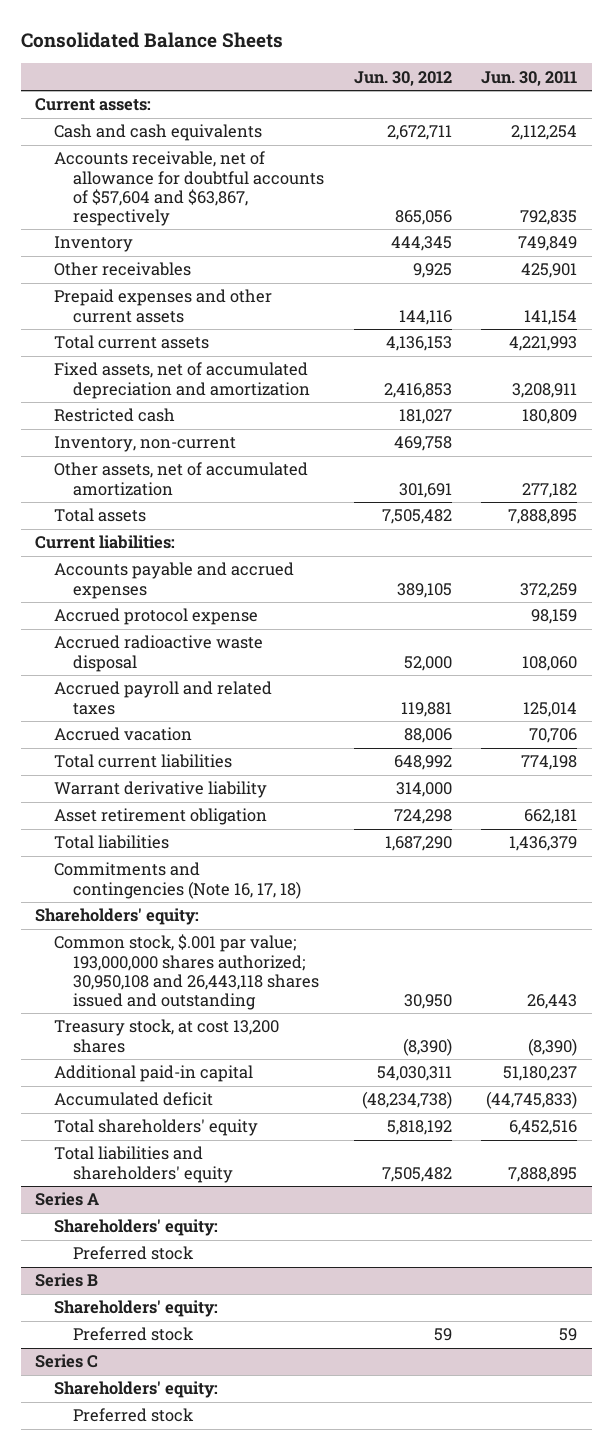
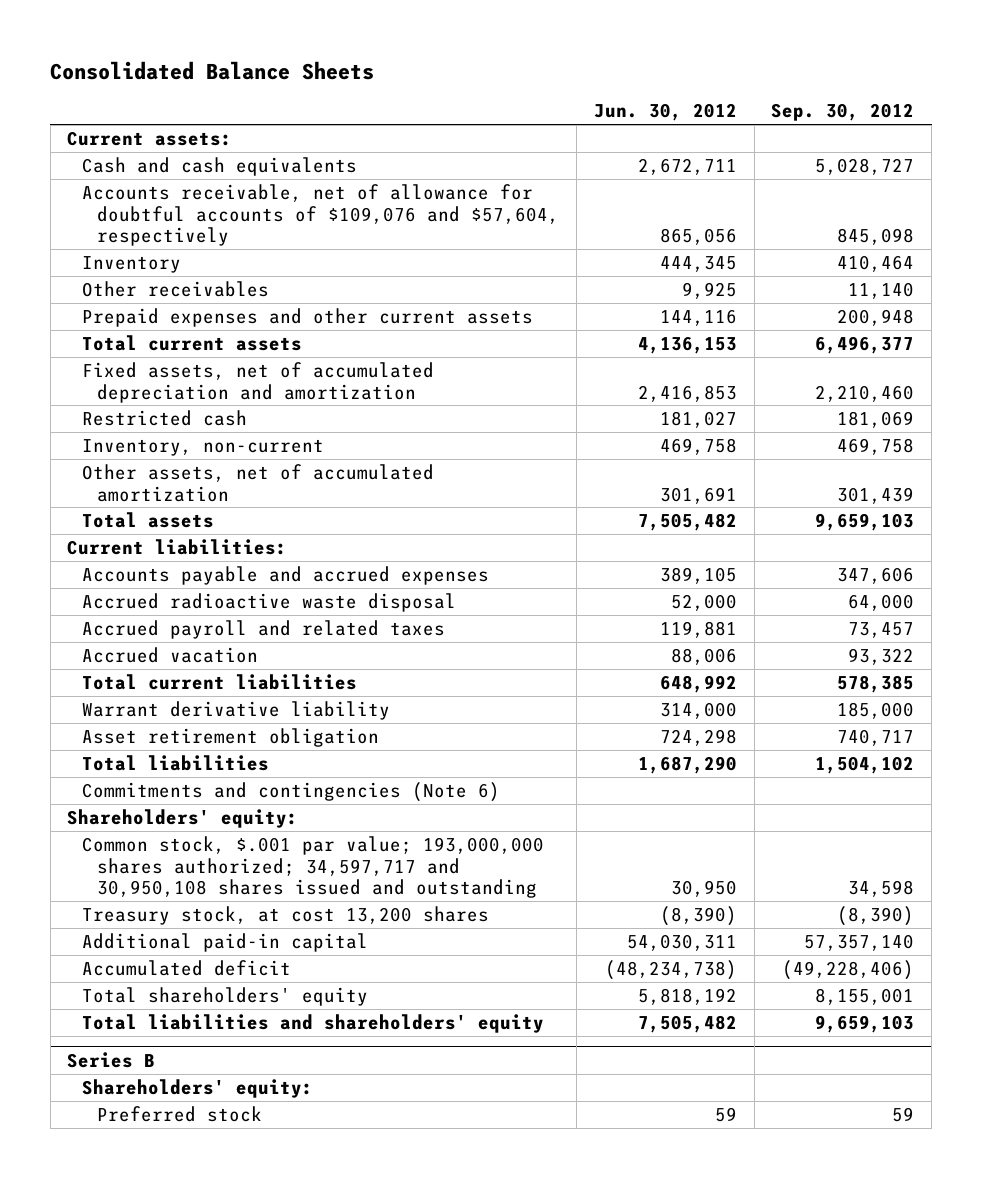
[481,70,578,86] Jun. 30, 2011 -> none
none -> [771,103,915,122] Sep. 30, 2012
[54,151,325,226] Accounts receivable, net of allowance for doubtful accounts of $57,604 and $63,867, respectively -> [82,183,560,247] Accounts receivable, net of allowance for doubtful accounts of $109,076 and $57,604, respectively
[54,608,259,626] Accrued protocol expense -> none
[54,862,302,899] Commitments and contingencies (Note 16, 17, 18) -> [82,781,501,802] Commitments and contingencies (Note 6)
[54,934,320,1010] Common stock, $.001 par value; 193,000,000 shares authorized; 30,950,108 and 26,443,118 shares issued and outstanding -> [82,835,545,899] Common stock, $.001 par value; 193,000,000 shares authorized; 34,597,717 and 30,950,108 shares issued and outstanding
[35,1192,100,1207] Series A -> none
[54,1219,219,1237] Shareholders' equity: -> none
[73,1246,195,1261] Preferred stock -> none
[35,1354,99,1369] Series C -> none
[54,1381,219,1399] Shareholders' equity: -> none
[73,1408,195,1423] Preferred stock -> none

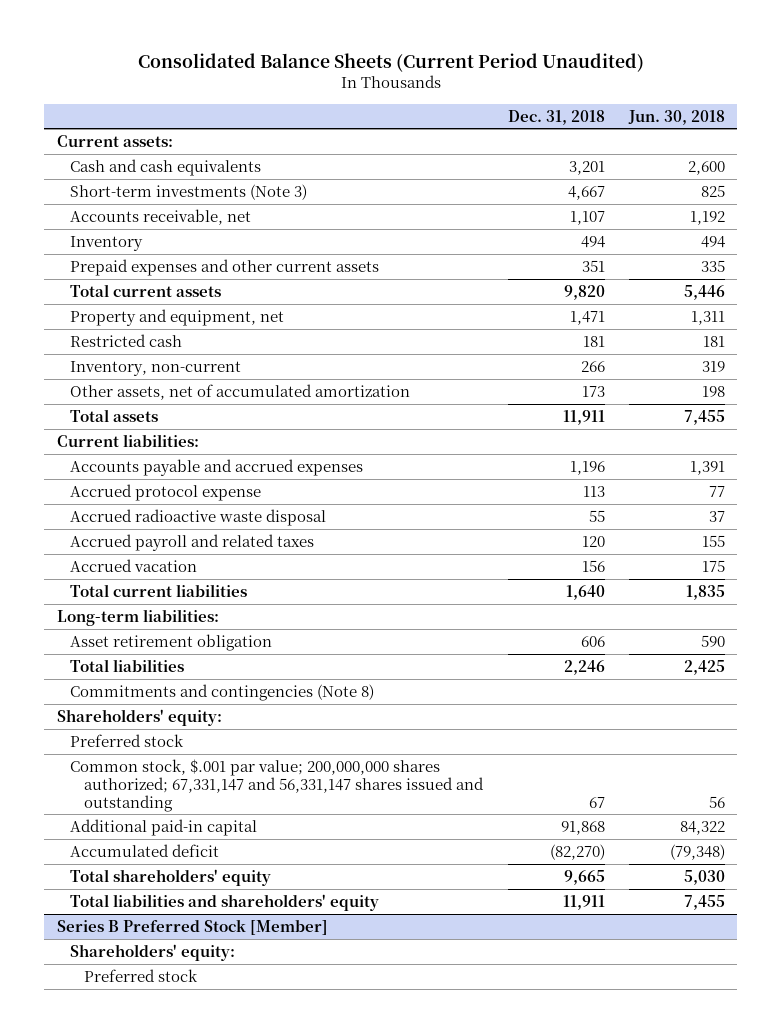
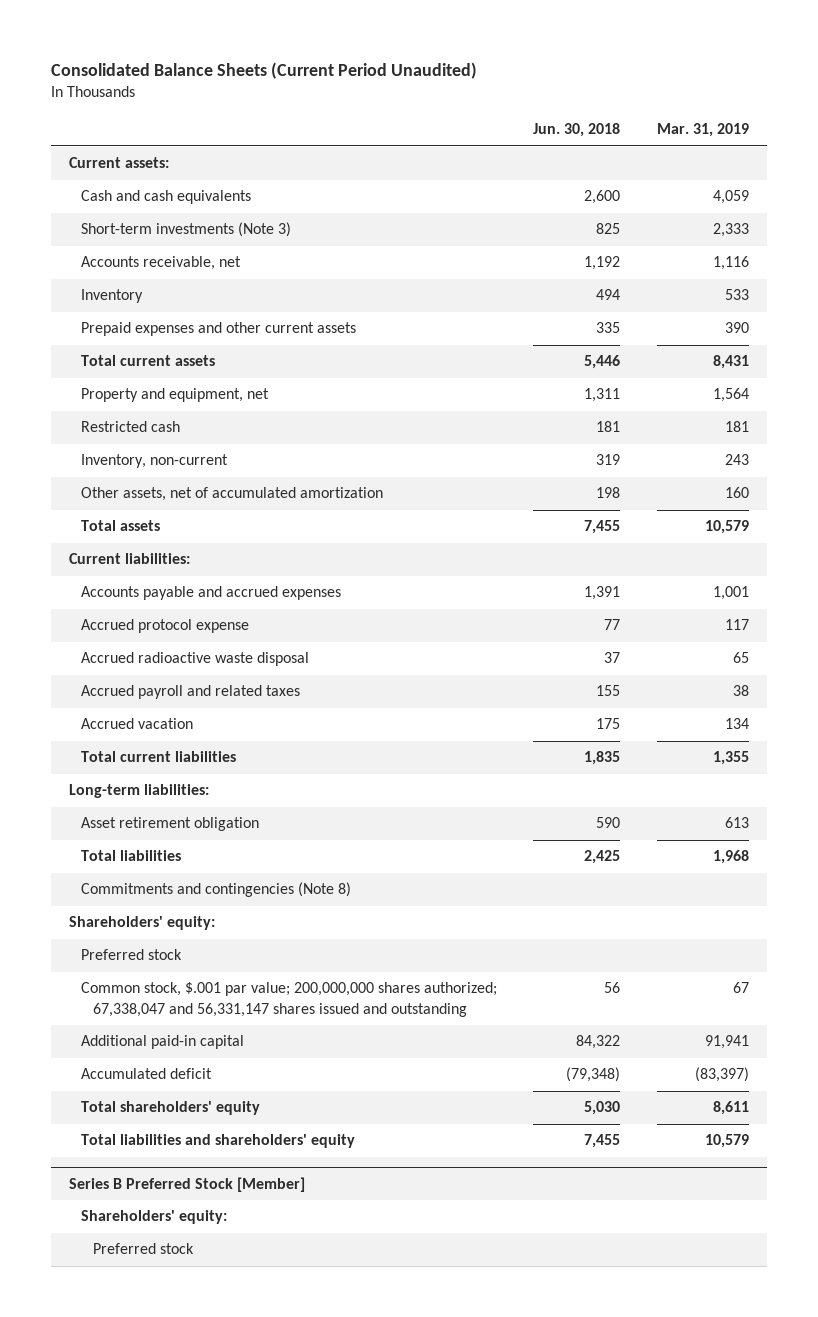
[507,109,605,125] Dec. 31, 2018 -> none
none -> [656,123,749,138] Mar. 31, 2019
[70,758,484,812] Common stock, $.001 par value; 200,000,000 shares authorized; 67,331,147 and 56,331,147 shares issued and outstanding -> [81,982,498,1017] Common stock, $.001 par value; 200,000,000 shares authorized; 67,338,047 and 56,331,147 shares issued and outstanding

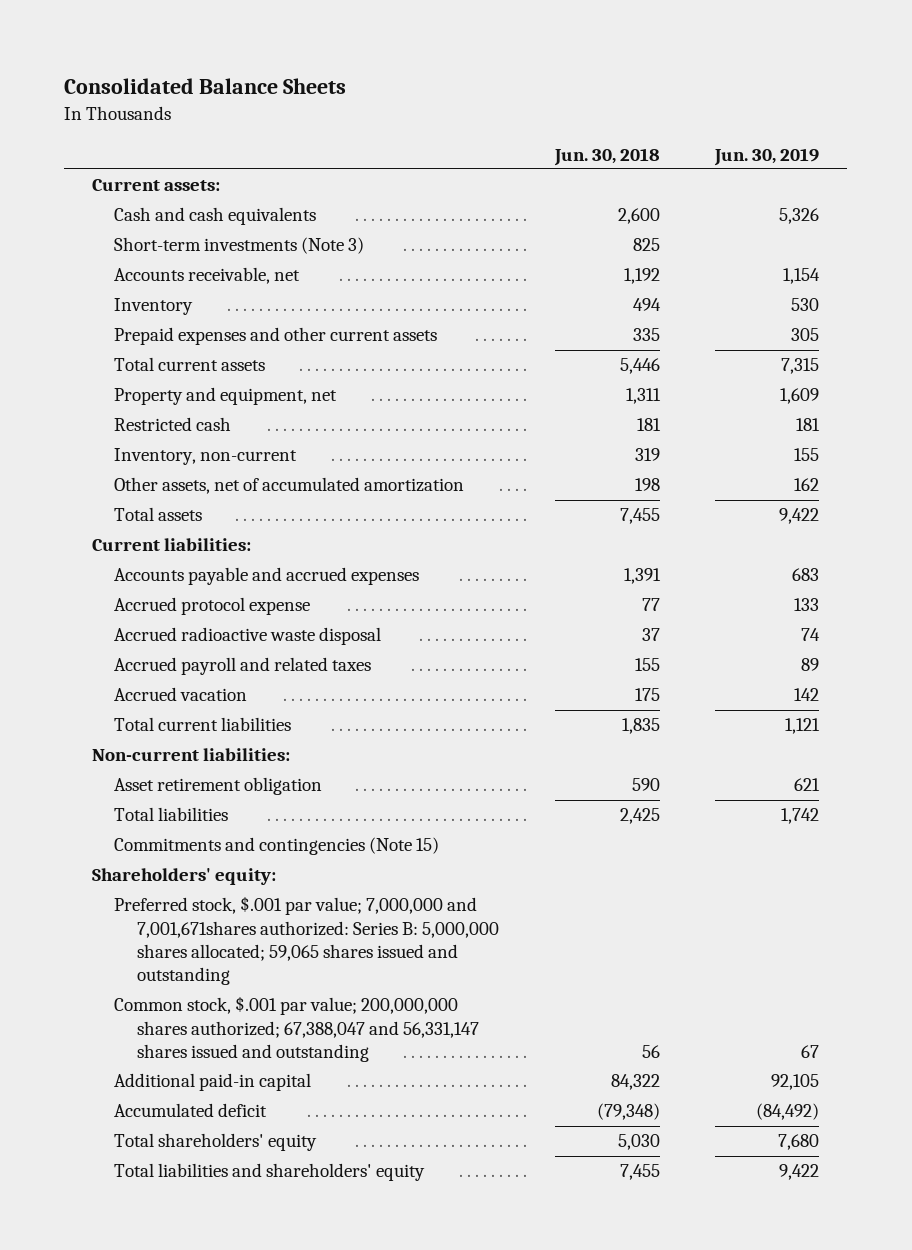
[51,61,478,79] Consolidated Balance Sheets (Current Period Unaudited) -> [64,78,347,95] Consolidated Balance Sheets
[656,123,749,138] Mar. 31, 2019 -> none
none -> [714,147,820,166] Jun. 30, 2019
[69,784,210,799] Long-term liabilities: -> [92,748,291,762] Non-current liabilities:
[81,882,352,898] Commitments and contingencies (Note 8) -> [114,837,440,856] Commitments and contingencies (Note 15)
[81,949,183,961] Preferred stock -> [114,896,499,986] Preferred stock, $.001 par value; 7,000,000 and 7,001,671shares authorized: Series B: 5,000,000 shares allocated; 59,065 shares issued and outstanding
[81,982,498,1017] Common stock, $.001 par value; 200,000,000 shares authorized; 67,338,047 and 56,331,147 shares issued and outstanding -> [114,996,479,1063] Common stock, $.001 par value; 200,000,000 shares authorized; 67,388,047 and 56,331,147 shares issued and outstanding
[69,1176,306,1192] Series B Preferred Stock [Member] -> none
[81,1210,228,1225] Shareholders' equity: -> none
[93,1243,195,1255] Preferred stock -> none

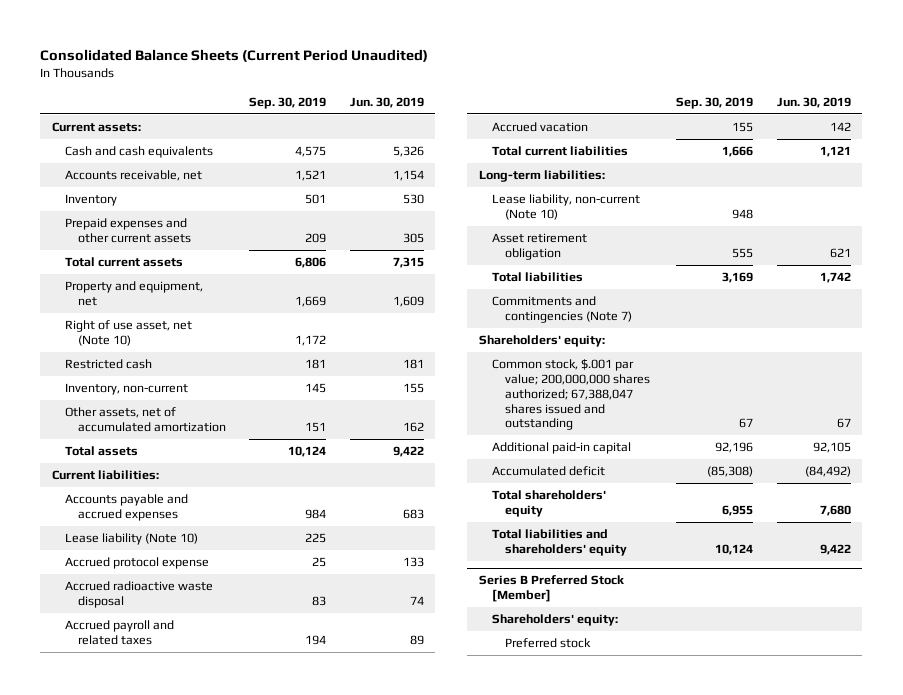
[64,78,347,95] Consolidated Balance Sheets -> [40,49,429,63] Consolidated Balance Sheets (Current Period Unaudited)
[553,147,660,166] Jun. 30, 2018 -> none
none -> [249,97,327,110] Sep. 30, 2019
[114,237,365,255] Short-term investments (Note 3) -> none
none -> [64,320,192,346] Right of use asset, net (Note 10)
none -> [64,533,198,546] Lease liability (Note 10)
[92,748,291,762] Non-current liabilities: -> [478,170,605,183] Long-term liabilities:
none -> [491,194,640,220] Lease liability, non-current (Note 10)
[114,837,440,856] Commitments and contingencies (Note 15) -> [491,296,632,323] Commitments and contingencies (Note 7)
[114,896,499,986] Preferred stock, $.001 par value; 7,000,000 and 7,001,671shares authorized: Series B: 5,000,000 shares allocated; 59,065 shares issued and outstanding -> none
[114,996,479,1063] Common stock, $.001 par value; 200,000,000 shares authorized; 67,388,047 and 56,331,147 shares issued and outstanding -> [491,359,650,431] Common stock, $.001 par value; 200,000,000 shares authorized; 67,388,047 shares issued and outstanding
none -> [478,575,624,603] Series B Preferred Stock [Member]
none -> [491,614,618,627] Shareholders' equity:
none -> [504,638,591,649] Preferred stock

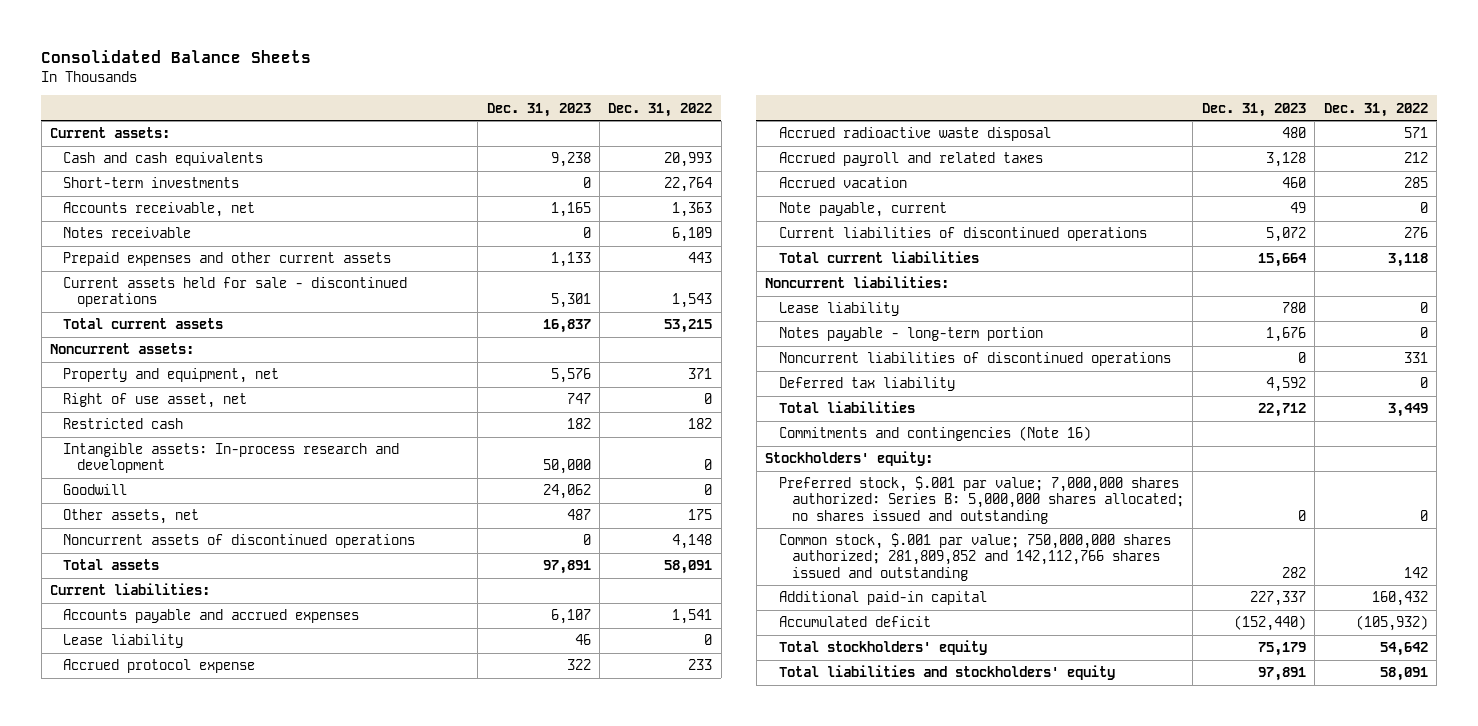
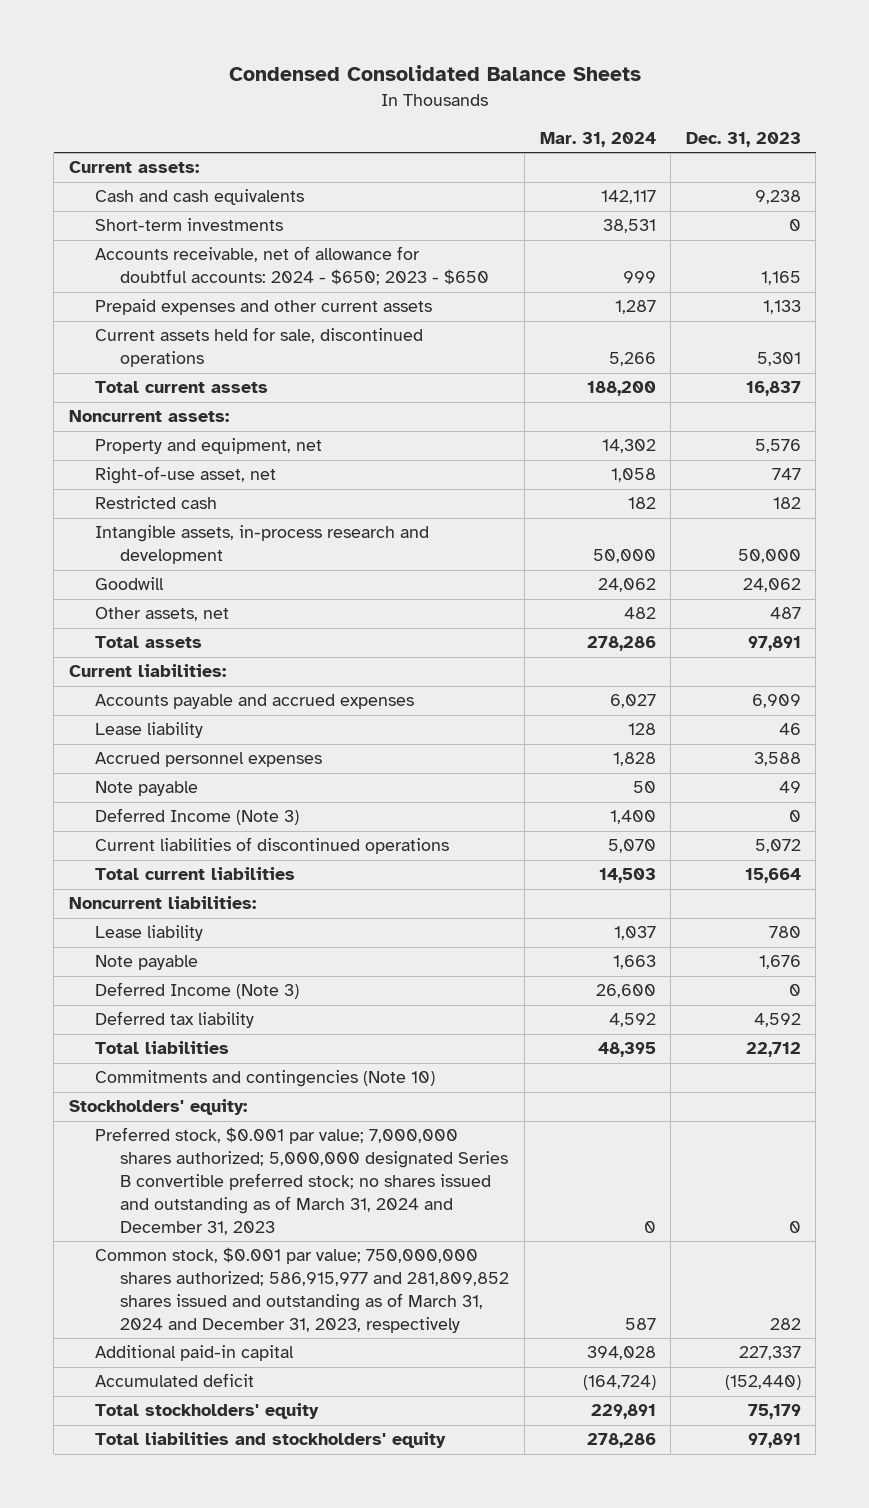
[41,49,312,63] Consolidated Balance Sheets -> [228,65,641,82] Condensed Consolidated Balance Sheets
[608,102,713,117] Dec. 31, 2022 -> none
none -> [539,131,656,147] Mar. 31, 2024
[63,227,192,239] Notes receivable -> none
[63,202,256,218] Accounts receivable, net -> [94,246,490,286] Accounts receivable, net of allowance for doubtful accounts: 2024 - $650; 2023 - $650
[63,277,408,308] Current assets held for sale - discontinued operations -> [94,327,423,368] Current assets held for sale, discontinued operations
[63,393,248,409] Right of use asset, net -> [94,466,276,485] Right-of-use asset, net
[63,443,400,474] Intangible assets: In-process research and development -> [94,525,429,565] Intangible assets, in-process research and development
[63,534,416,549] Noncurrent assets of discontinued operations -> none
[550,609,591,625] 6,107 -> [751,694,801,709] 6,909
[63,659,256,674] Accrued protocol expense -> none
[778,127,1051,142] Accrued radioactive waste disposal -> none
[778,152,1043,167] Accrued payroll and related taxes -> none
[778,177,907,189] Accrued vacation -> none
none -> [94,752,322,768] Accrued personnel expenses
[778,202,947,218] Note payable, current -> [94,781,198,797] Note payable
none -> [94,808,299,826] Deferred Income (Note 3)
[778,352,1171,367] Noncurrent liabilities of discontinued operations -> none
[778,327,1043,342] Notes payable - long-term portion -> [94,955,198,971] Note payable
none -> [94,982,299,1000] Deferred Income (Note 3)
[778,426,1091,442] Commitments and contingencies (Note 16) -> [94,1070,435,1088] Commitments and contingencies (Note 10)
[778,476,1184,524] Preferred stock, $.001 par value; 7,000,000 shares authorized: Series B: 5,000,000 shares allocated; no shares issued and outstanding -> [94,1127,509,1235] Preferred stock, $0.001 par value; 7,000,000 shares authorized; 5,000,000 designated Series B convertible preferred stock; no shares issued and outstanding as of March 31, 2024 and December 31, 2023
[778,533,1171,581] Common stock, $.001 par value; 750,000,000 shares authorized; 281,809,852 and 142,112,766 shares issued and outstanding -> [94,1247,510,1333] Common stock, $0.001 par value; 750,000,000 shares authorized; 586,915,977 and 281,809,852 shares issued and outstanding as of March 31, 2024 and December 31, 2023, respectively

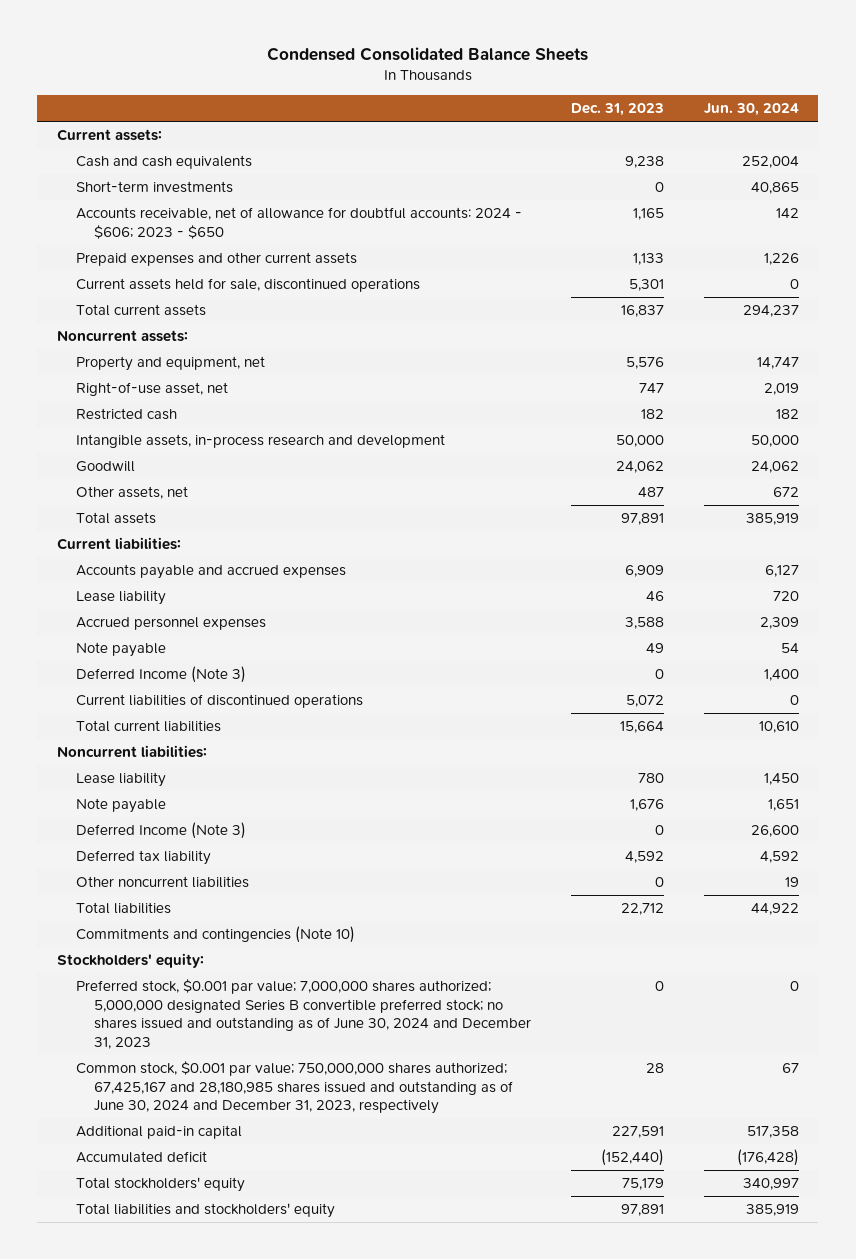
[539,131,656,147] Mar. 31, 2024 -> none
none -> [703,103,799,117] Jun. 30, 2024
[94,246,490,286] Accounts receivable, net of allowance for doubtful accounts: 2024 - $650; 2023 - $650 -> [75,207,522,239] Accounts receivable, net of allowance for doubtful accounts: 2024 - $606; 2023 - $650
none -> [75,876,249,889] Other noncurrent liabilities
[94,1127,509,1235] Preferred stock, $0.001 par value; 7,000,000 shares authorized; 5,000,000 designated Series B convertible preferred stock; no shares issued and outstanding as of March 31, 2024 and December 31, 2023 -> [75,979,532,1049] Preferred stock, $0.001 par value; 7,000,000 shares authorized; 5,000,000 designated Series B convertible preferred stock; no shares issued and outstanding as of June 30, 2024 and December 31, 2023
[94,1247,510,1333] Common stock, $0.001 par value; 750,000,000 shares authorized; 586,915,977 and 281,809,852 shares issued and outstanding as of March 31, 2024 and December 31, 2023, respectively -> [75,1061,514,1115] Common stock, $0.001 par value; 750,000,000 shares authorized; 67,425,167 and 28,180,985 shares issued and outstanding as of June 30, 2024 and December 31, 2023, respectively
[769,1317,801,1330] 282 -> [645,1063,664,1074] 28
[738,1346,801,1361] 227,337 -> [611,1126,664,1139] 227,591

